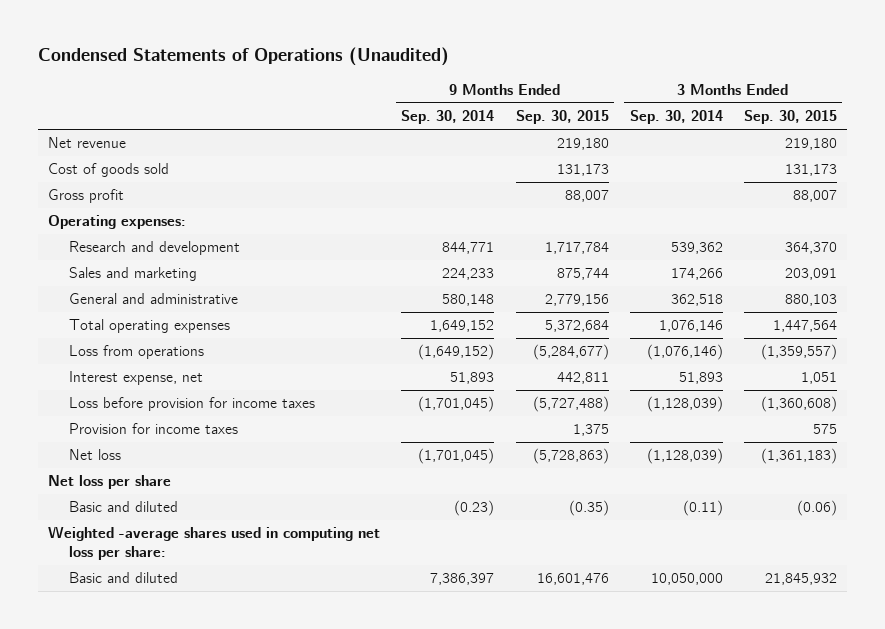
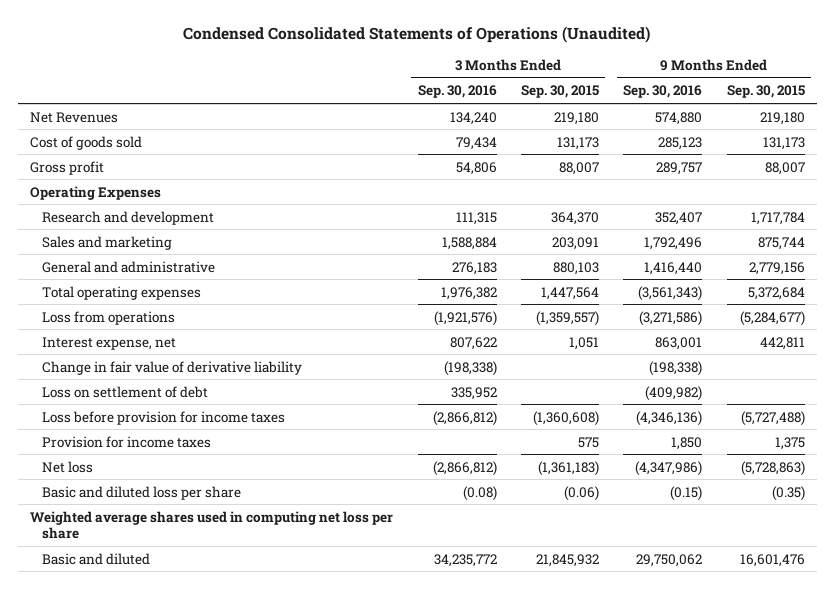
[37,47,449,67] Condensed Statements of Operations (Unaudited) -> [183,25,651,43] Condensed Consolidated Statements of Operations (Unaudited)
[401,110,495,125] Sep. 30, 2014 -> none
[629,110,723,125] Sep. 30, 2014 -> none
none -> [417,85,497,99] Sep. 30, 2016
none -> [623,85,703,99] Sep. 30, 2016
[48,137,127,149] Net revenue -> [30,111,119,123] Net Revenues
[48,215,187,230] Operating expenses: -> [30,185,162,200] Operating Expenses
none -> [42,360,303,375] Change in fair value of derivative liability
none -> [42,385,209,398] Loss on settlement of debt
[48,475,172,490] Net loss per share -> none
[68,501,178,513] Basic and diluted -> [42,485,242,500] Basic and diluted loss per share
[48,526,381,560] Weighted -average shares used in computing net loss per share: -> [30,510,394,540] Weighted average shares used in computing net loss per share

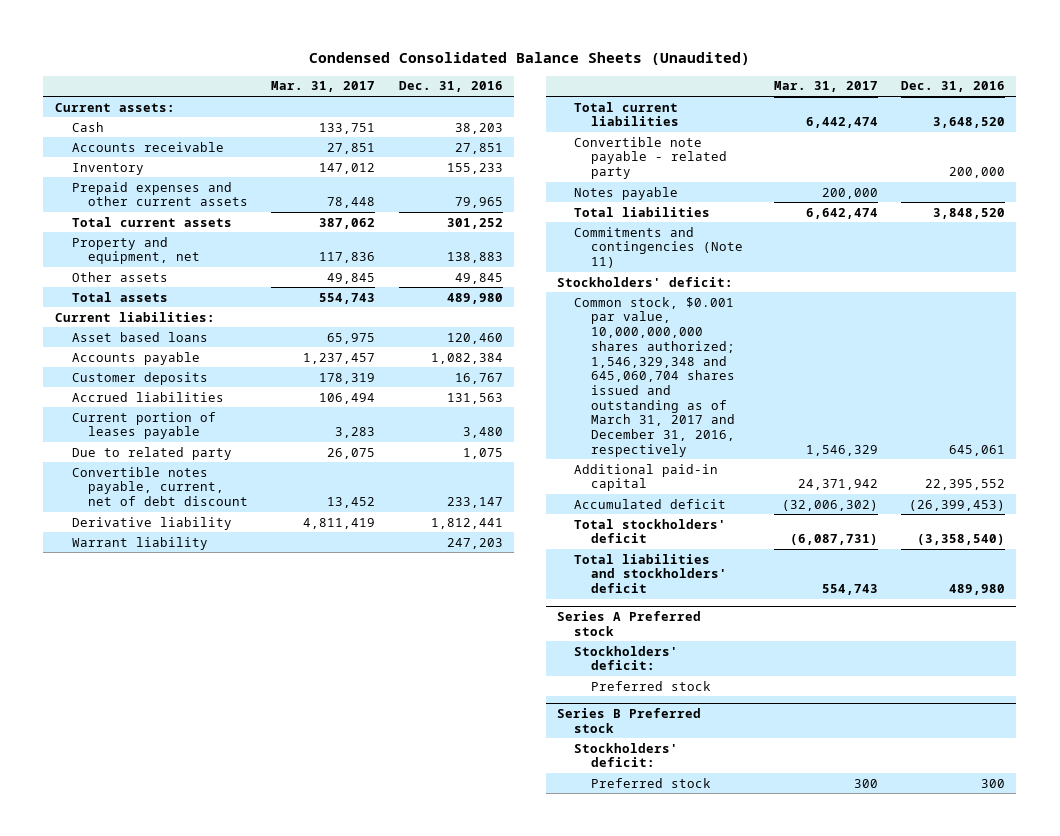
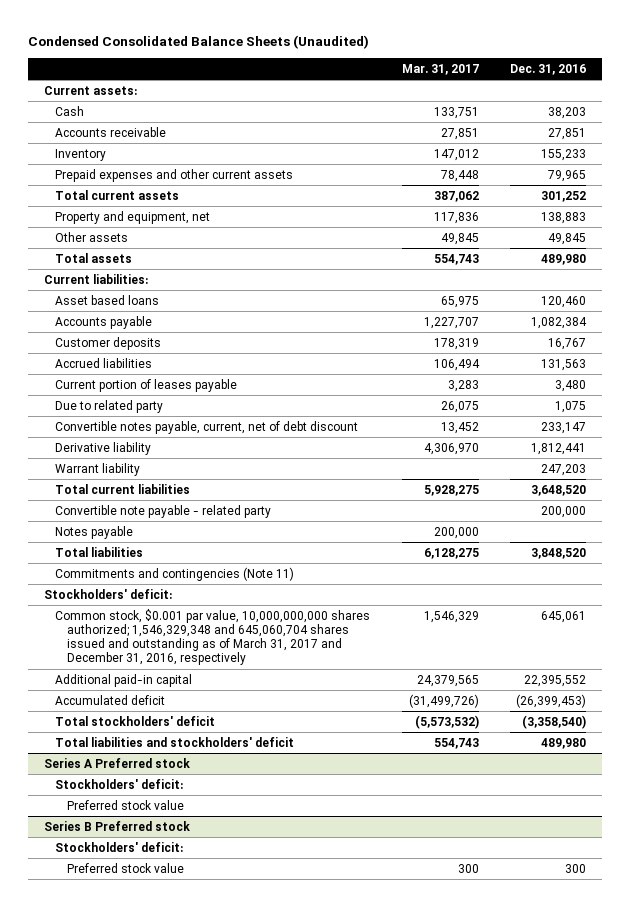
[303,352,376,364] 1,237,457 -> [423,316,479,329] 1,227,707
[303,517,376,529] 4,811,419 -> [423,442,479,455] 4,306,970
[805,117,878,129] 6,442,474 -> [423,484,479,496] 5,928,275
[805,207,878,219] 6,642,474 -> [423,547,479,559] 6,128,275
[797,479,878,491] 24,371,942 -> [416,674,479,687] 24,379,565
[781,499,878,511] (32,006,302) -> [408,693,479,708] (31,499,726)
[789,534,878,546] (6,087,731) -> [414,714,479,729] (5,573,532)
[590,680,711,691] Preferred stock -> [67,799,185,810] Preferred stock value
[590,777,711,788] Preferred stock -> [67,862,185,873] Preferred stock value

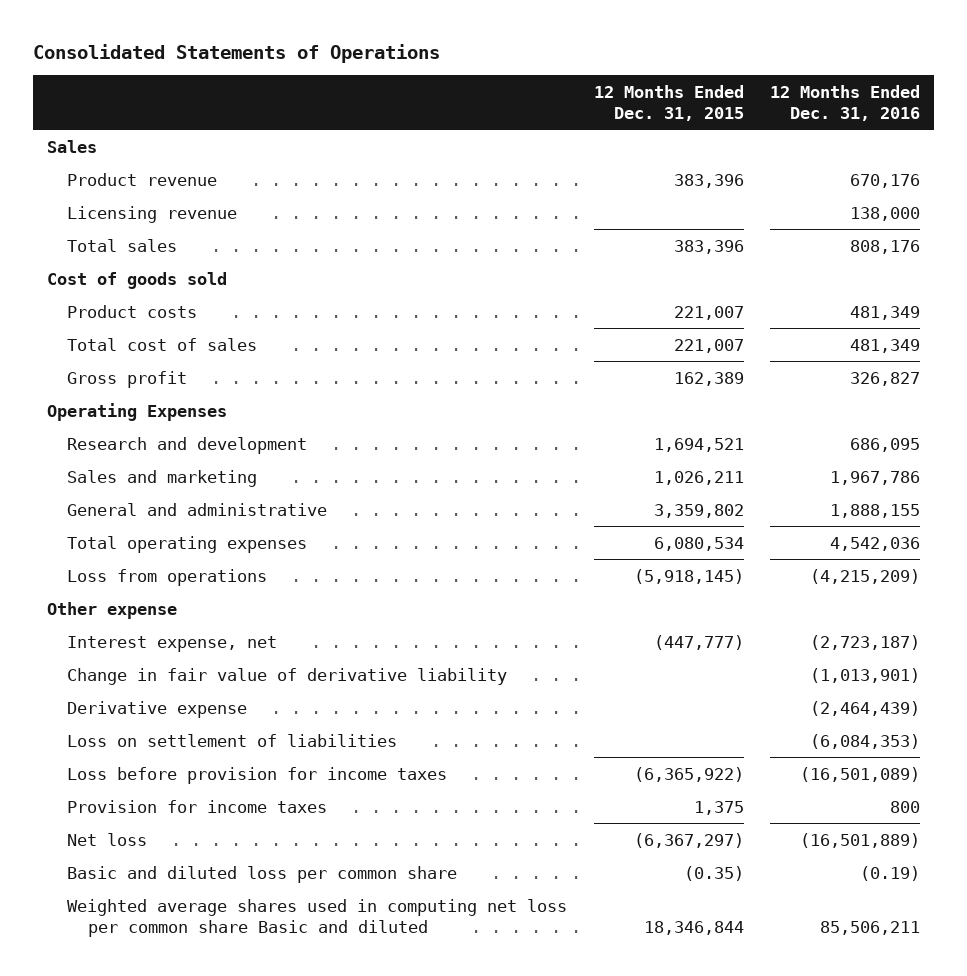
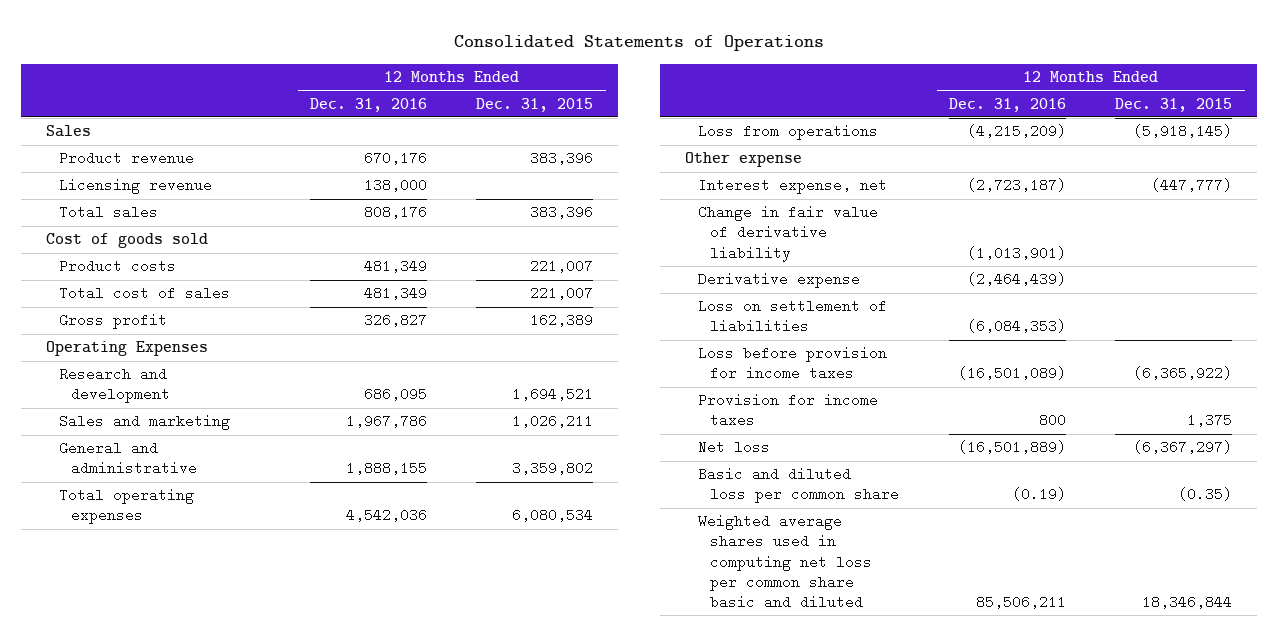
[67,898,568,937] Weighted average shares used in computing net loss per common share Basic and diluted -> [697,514,873,609] Weighted average shares used in computing net loss per common share basic and diluted

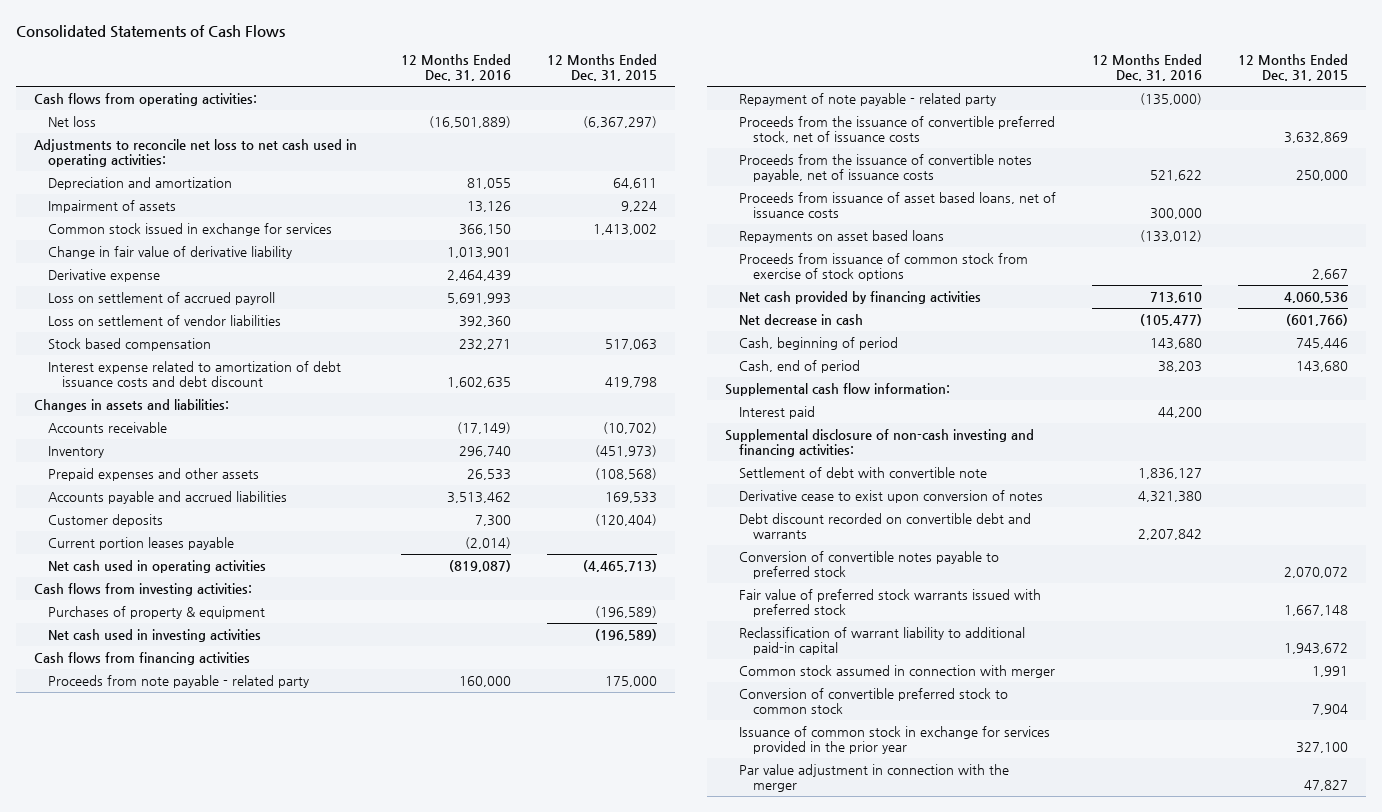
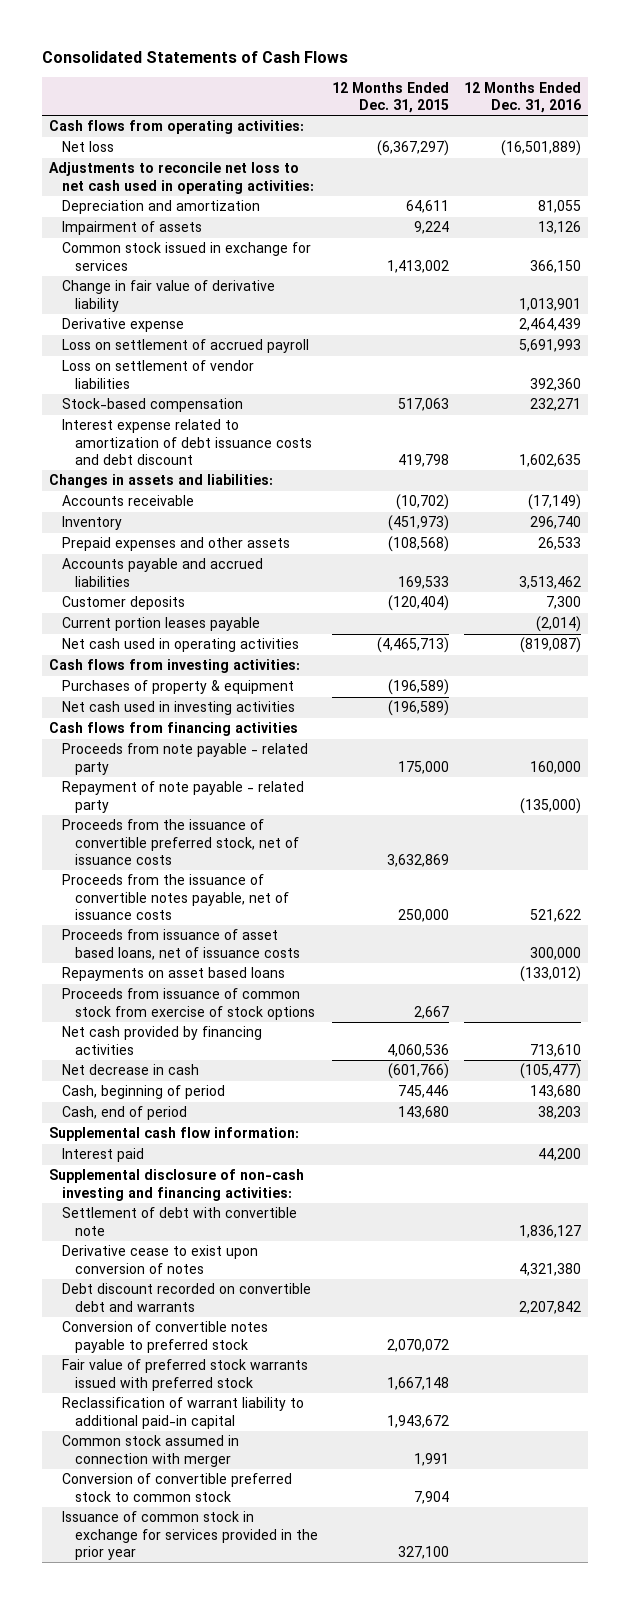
[48,337,212,351] Stock based compensation -> [61,398,243,413] Stock-based compensation
[738,763,1009,793] Par value adjustment in connection with the merger -> none

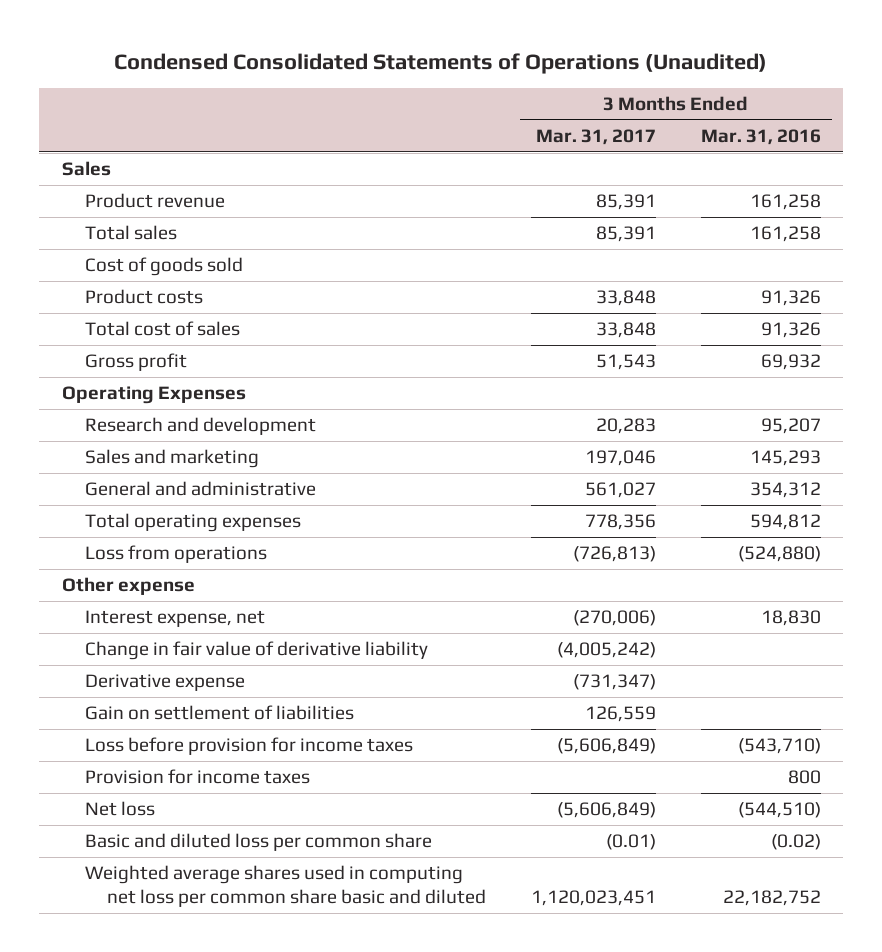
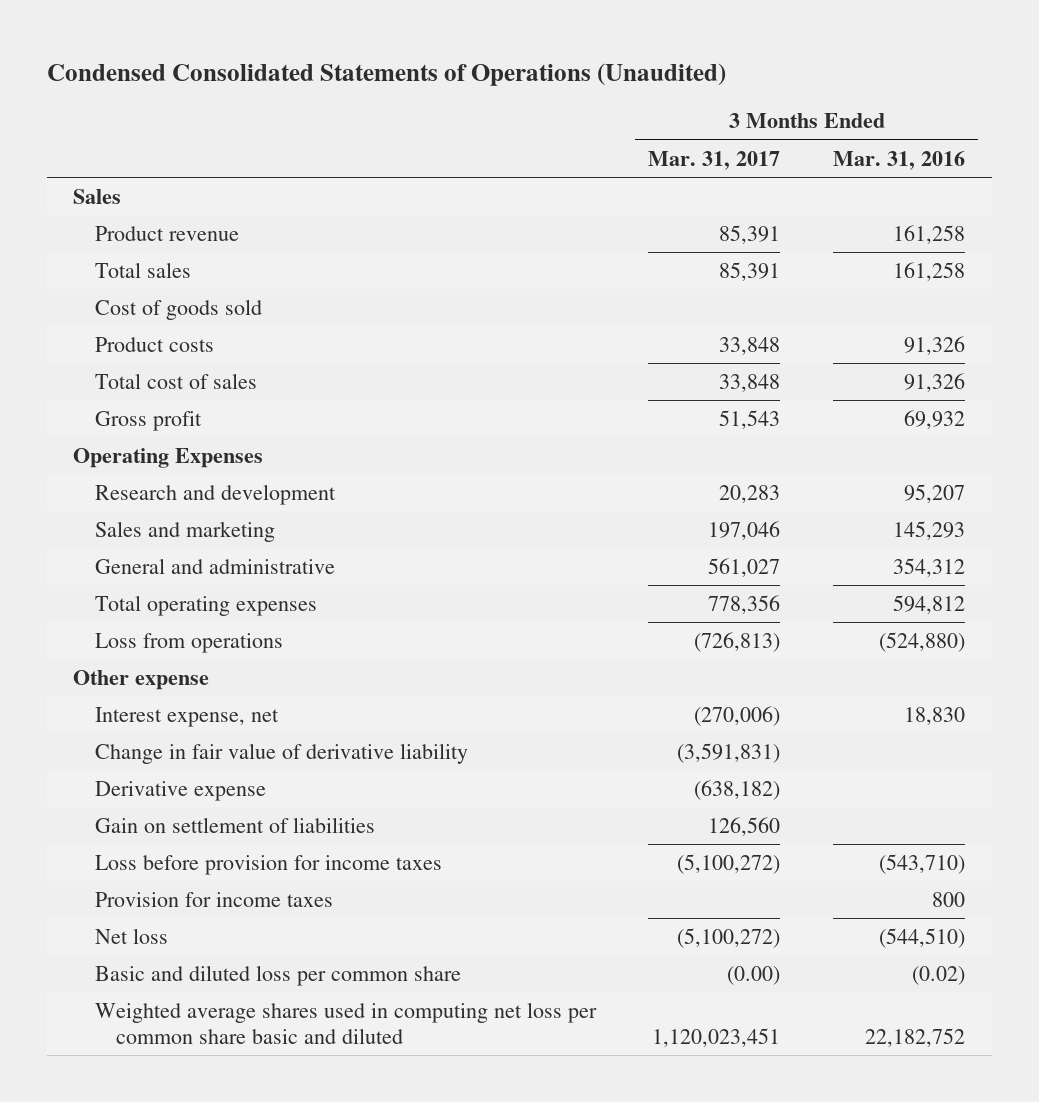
[557,642,657,659] (4,005,242) -> [677,742,781,763] (3,591,831)
[573,674,657,691] (731,347) -> [694,779,781,800] (638,182)
[585,706,657,723] 126,559 -> [708,816,781,836] 126,560
[557,738,657,755] (5,606,849) -> [677,853,781,874] (5,100,272)
[557,802,657,819] (5,606,849) -> [677,927,781,948] (5,100,272)
[606,834,657,851] (0.01) -> [727,965,781,985] (0.00)

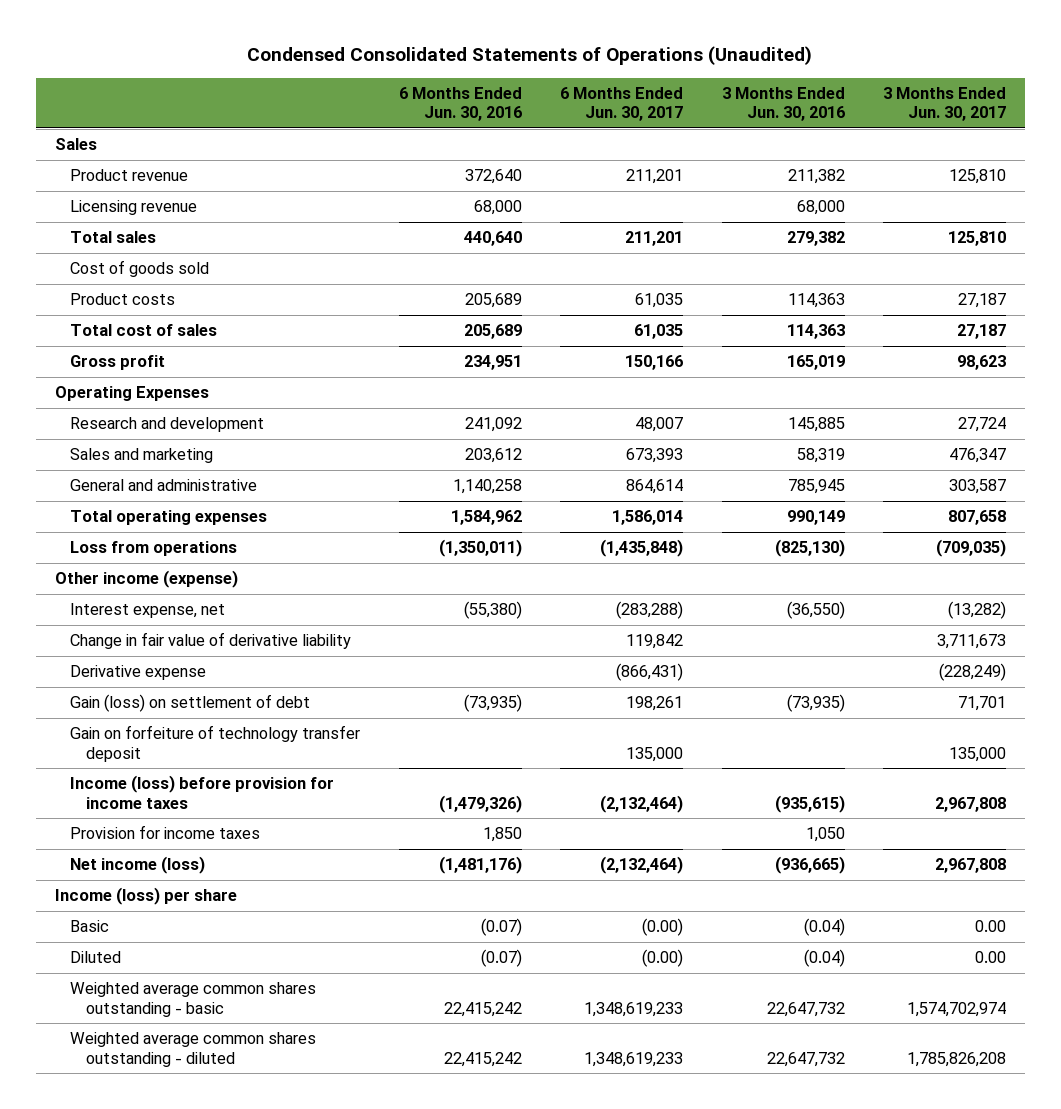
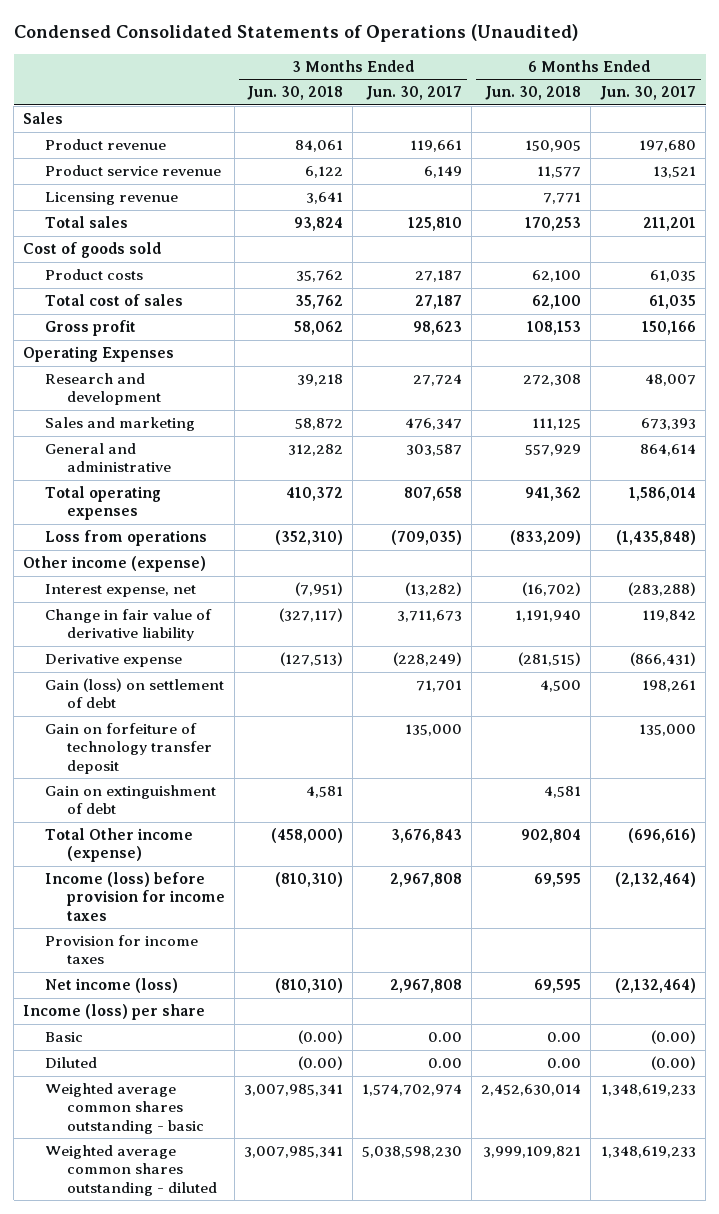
[398,86,522,122] 6 Months Ended Jun. 30, 2016 -> none
[721,86,845,122] 3 Months Ended Jun. 30, 2016 -> none
none -> [247,86,344,101] Jun. 30, 2018
none -> [485,86,582,101] Jun. 30, 2018
[626,169,684,185] 211,201 -> [639,140,697,153] 197,680
[948,169,1006,185] 125,810 -> [410,140,463,153] 119,661
none -> [45,165,222,177] Product service revenue
none -> [45,785,217,815] Gain on extinguishment of debt
none -> [45,828,194,863] Total Other income (expense)
[906,1051,1006,1067] 1,785,826,208 -> [362,1146,463,1159] 5,038,598,230

